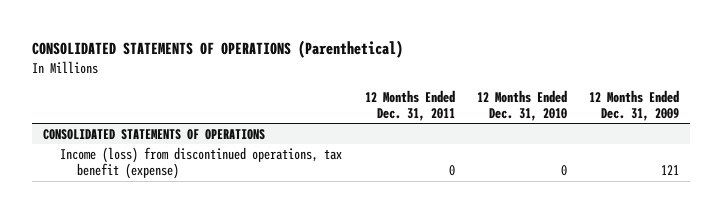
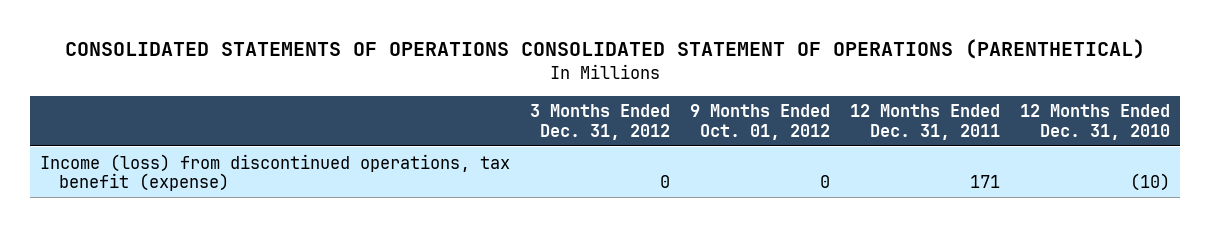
[32,39,404,58] CONSOLIDATED STATEMENTS OF OPERATIONS (Parenthetical) -> [64,38,1145,59] CONSOLIDATED STATEMENTS OF OPERATIONS CONSOLIDATED STATEMENT OF OPERATIONS (PARENTHETICAL)
[588,89,679,122] 12 Months Ended Dec. 31, 2009 -> none
none -> [529,104,670,140] 3 Months Ended Dec. 31, 2012
none -> [689,104,830,140] 9 Months Ended Oct. 01, 2012
[43,128,266,140] CONSOLIDATED STATEMENTS OF OPERATIONS -> none
[448,165,455,177] 0 -> [970,175,1001,189] 171
[560,165,567,177] 0 -> [1130,173,1171,192] (10)

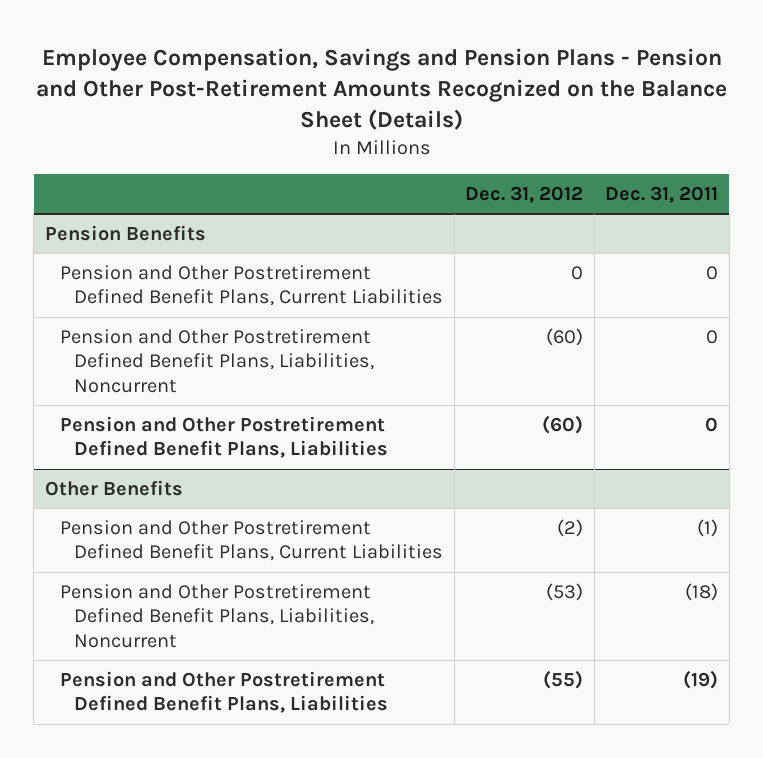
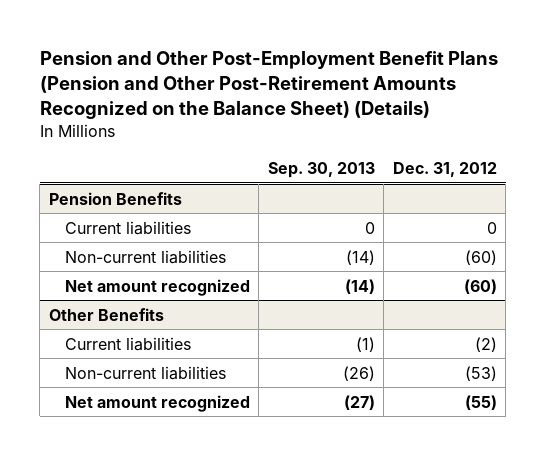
[35,48,727,131] Employee Compensation, Savings and Pension Plans - Pension and Other Post-Retirement Amounts Recognized on the Balance Sheet (Details) -> [39,50,498,120] Pension and Other Post-Employment Benefit Plans (Pension and Other Post-Retirement Amounts Recognized on the Balance Sheet) (Details)
[605,186,719,204] Dec. 31, 2011 -> none
none -> [267,161,375,178] Sep. 30, 2013
[59,264,443,307] Pension and Other Postretirement Defined Benefit Plans, Current Liabilities -> [64,220,191,235] Current liabilities
[59,328,374,394] Pension and Other Postretirement Defined Benefit Plans, Liabilities, Noncurrent -> [64,249,226,264] Non-current liabilities
[59,415,388,459] Pension and Other Postretirement Defined Benefit Plans, Liabilities -> [64,278,250,296] Net amount recognized
[59,519,443,562] Pension and Other Postretirement Defined Benefit Plans, Current Liabilities -> [64,336,191,351] Current liabilities
[59,583,374,649] Pension and Other Postretirement Defined Benefit Plans, Liabilities, Noncurrent -> [64,365,226,380] Non-current liabilities
[59,670,388,714] Pension and Other Postretirement Defined Benefit Plans, Liabilities -> [64,394,250,412] Net amount recognized

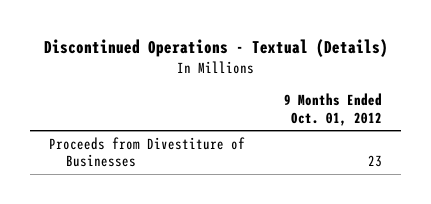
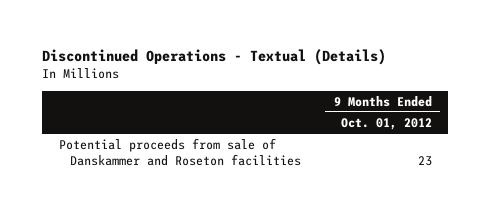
[49,137,246,168] Proceeds from Divestiture of Businesses -> [58,138,301,166] Potential proceeds from sale of Danskammer and Roseton facilities

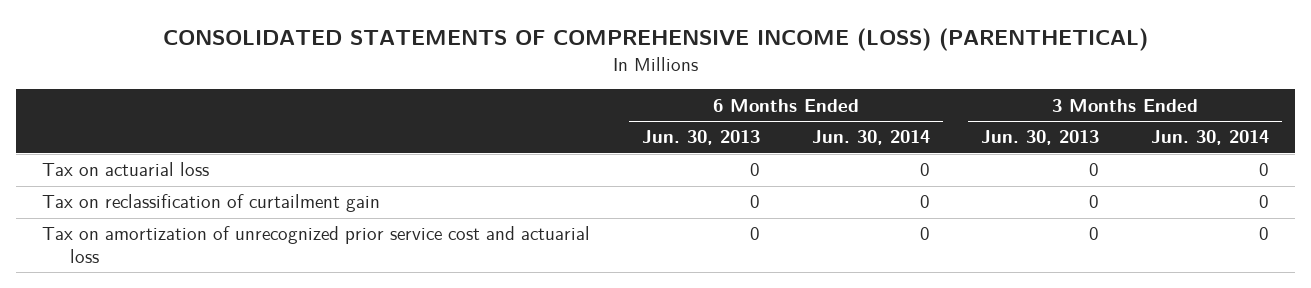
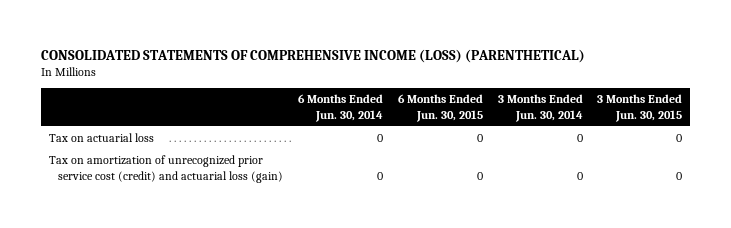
[641,130,760,146] Jun. 30, 2013 -> none
[981,130,1100,146] Jun. 30, 2013 -> none
none -> [397,94,483,122] 6 Months Ended Jun. 30, 2015
none -> [597,94,683,122] 3 Months Ended Jun. 30, 2015
[41,194,380,213] Tax on reclassification of curtailment gain -> none
[41,226,590,264] Tax on amortization of unrecognized prior service cost and actuarial loss -> [48,155,284,183] Tax on amortization of unrecognized prior service cost (credit) and actuarial loss (gain)

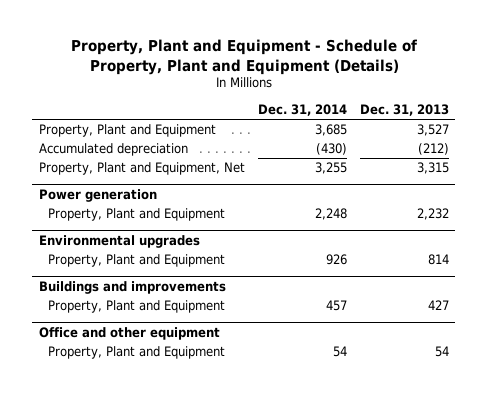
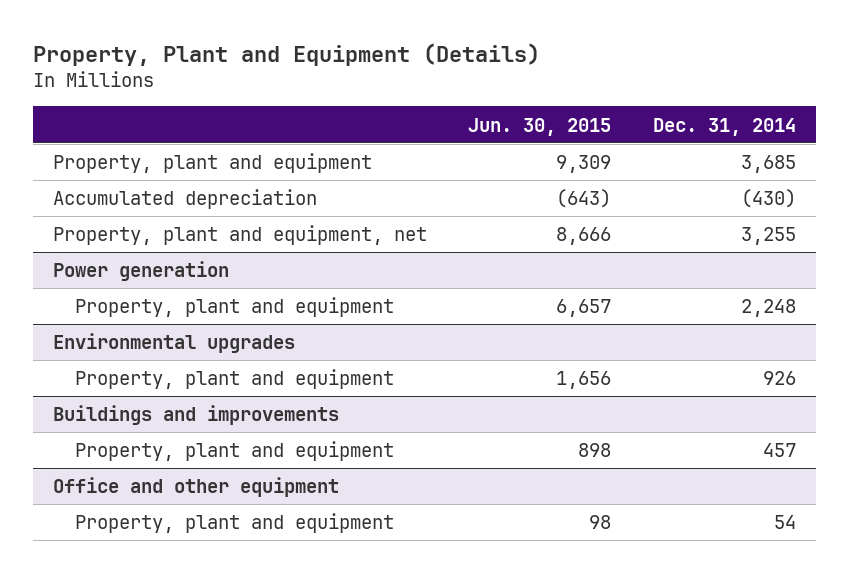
[70,39,417,75] Property, Plant and Equipment - Schedule of Property, Plant and Equipment (Details) -> [32,42,540,66] Property, Plant and Equipment (Details)
[359,104,449,117] Dec. 31, 2013 -> none
none -> [468,117,612,136] Jun. 30, 2015
[38,124,216,138] Property, Plant and Equipment -> [53,153,373,174] Property, plant and equipment
[38,162,245,176] Property, Plant and Equipment, Net -> [53,225,428,246] Property, plant and equipment, net
[47,208,225,222] Property, Plant and Equipment -> [74,297,394,318] Property, plant and equipment
[47,254,225,268] Property, Plant and Equipment -> [74,369,394,390] Property, plant and equipment
[47,300,225,314] Property, Plant and Equipment -> [74,441,394,462] Property, plant and equipment
[47,346,225,360] Property, Plant and Equipment -> [74,513,394,534] Property, plant and equipment

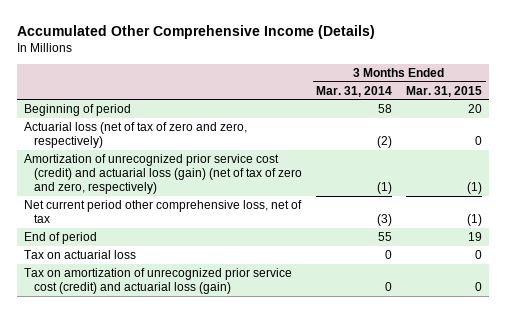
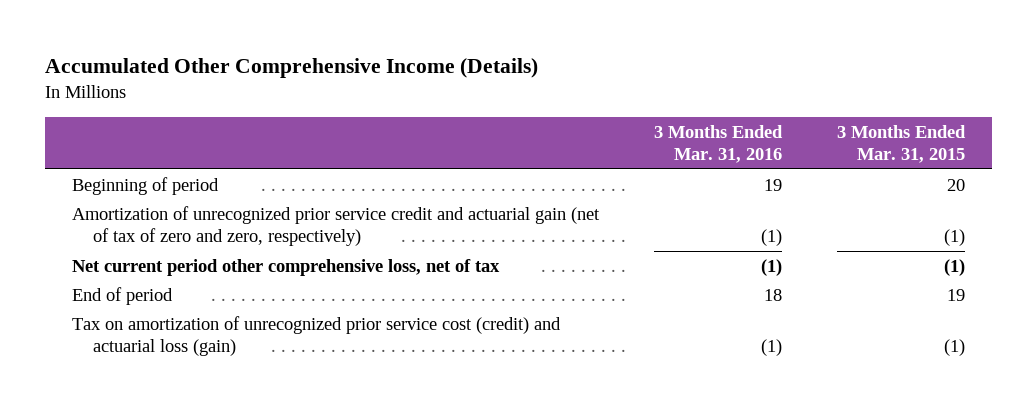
[316,85,393,97] Mar. 31, 2014 -> none
none -> [653,124,783,164] 3 Months Ended Mar. 31, 2016
[23,122,247,149] Actuarial loss (net of tax of zero and zero, respectively) -> none
[23,154,303,195] Amortization of unrecognized prior service cost (credit) and actuarial loss (gain) (net of tax of zero and zero, respectively) -> [71,205,600,247] Amortization of unrecognized prior service credit and actuarial gain (net of tax of zero and zero, respectively)
[23,250,136,260] Tax on actuarial loss -> none
[475,282,483,292] 0 -> [943,339,965,357] (1)

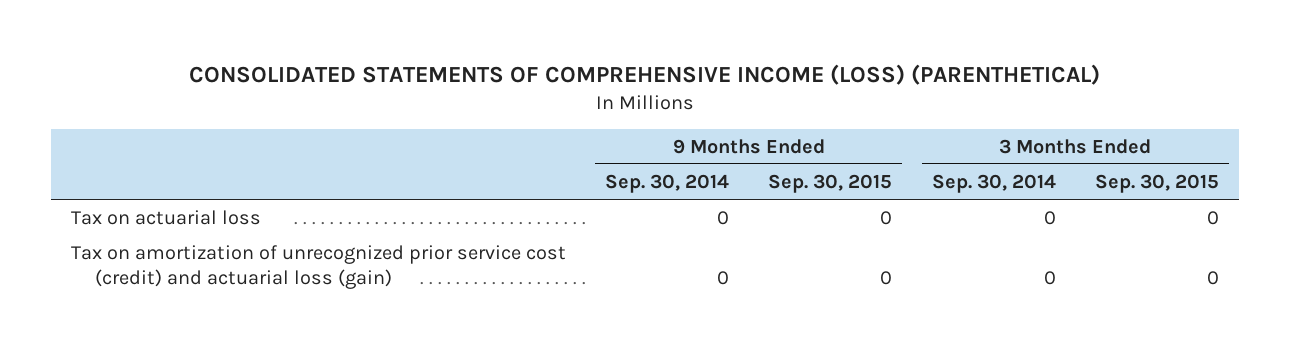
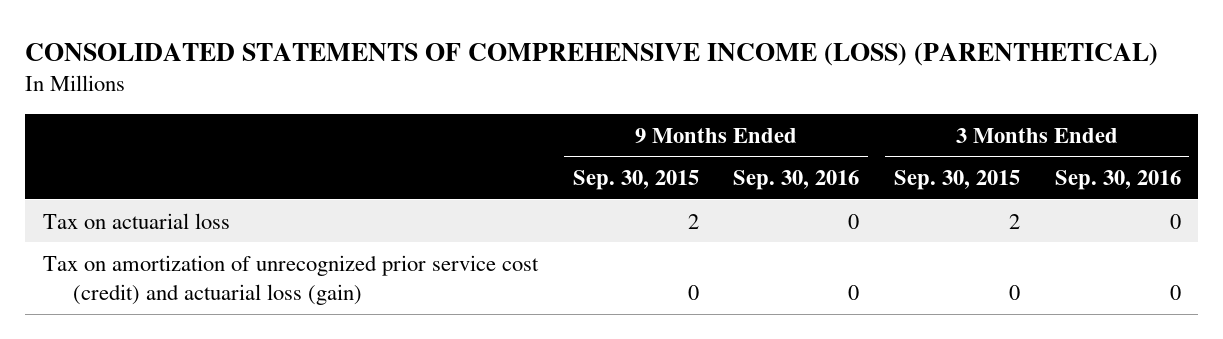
[605,173,730,193] Sep. 30, 2014 -> none
[931,173,1056,193] Sep. 30, 2014 -> none
none -> [733,170,860,191] Sep. 30, 2016
none -> [1054,170,1181,191] Sep. 30, 2016
[880,210,893,225] 0 -> [687,213,699,229] 2
[1206,210,1219,225] 0 -> [1008,213,1020,229] 2

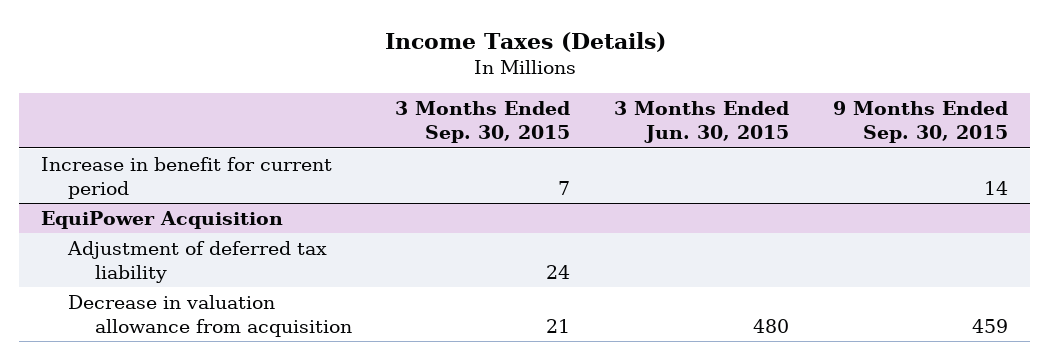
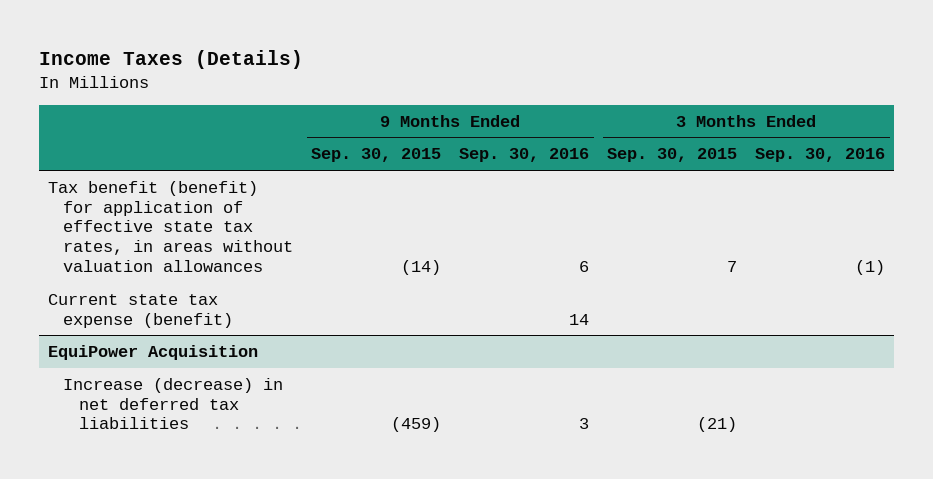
[614,101,790,144] 3 Months Ended Jun. 30, 2015 -> none
none -> [459,148,590,163] Sep. 30, 2016
none -> [755,148,886,163] Sep. 30, 2016
[41,156,333,200] Increase in benefit for current period -> none
none -> [47,180,294,272] Tax benefit (benefit) for application of effective state tax rates, in areas without valuation allowances
none -> [47,293,234,328] Current state tax expense (benefit)
[66,240,327,284] Adjustment of deferred tax liability -> none
[67,294,352,338] Decrease in valuation allowance from acquisition -> none
none -> [63,377,284,430] Increase (decrease) in net deferred tax liabilities

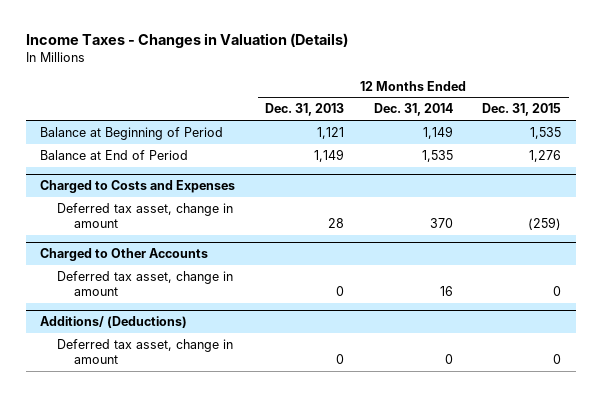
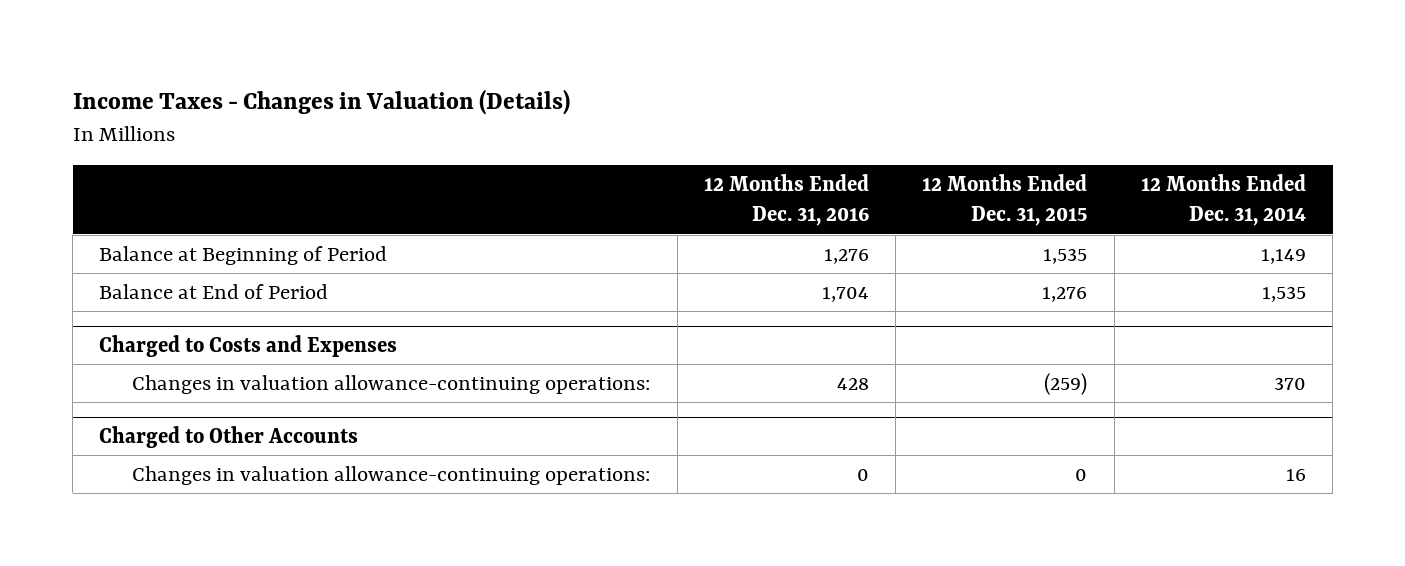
[264,103,344,117] Dec. 31, 2013 -> none
none -> [703,173,869,227] 12 Months Ended Dec. 31, 2016
[57,202,234,228] Deferred tax asset, change in amount -> [132,374,651,394] Changes in valuation allowance-continuing operations:
[40,316,188,329] Additions/ (Deductions) -> none
[57,338,234,364] Deferred tax asset, change in amount -> none
[57,270,234,296] Deferred tax asset, change in amount -> [132,465,651,485] Changes in valuation allowance-continuing operations:

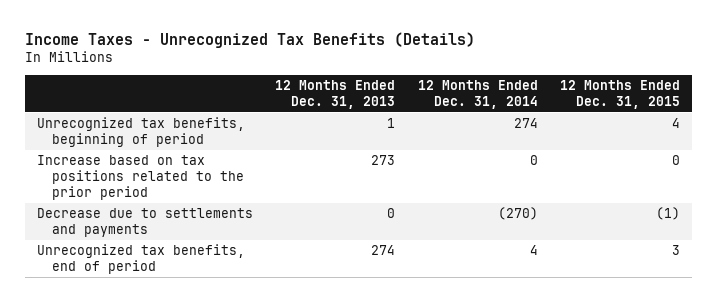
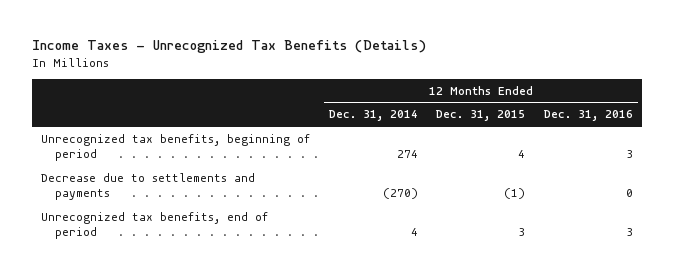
[275,79,396,109] 12 Months Ended Dec. 31, 2013 -> none
none -> [544,110,634,122] Dec. 31, 2016
[36,155,244,200] Increase based on tax positions related to the prior period -> none

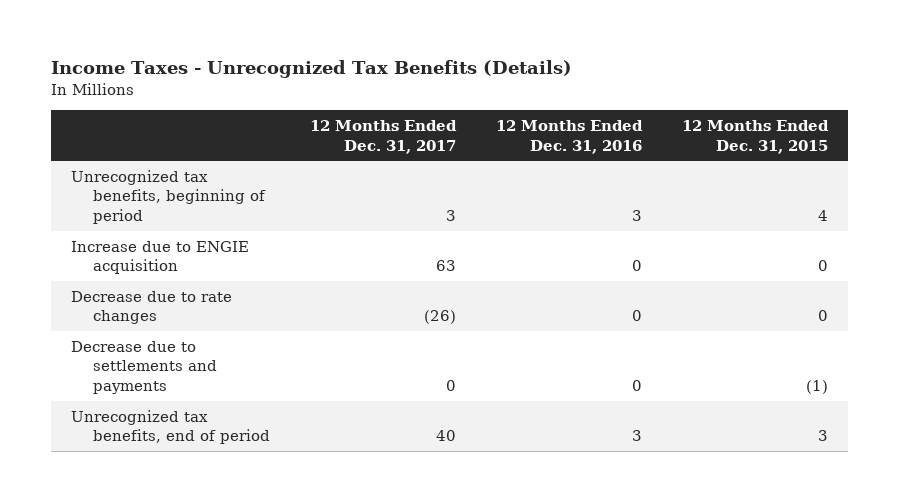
[328,110,418,122] Dec. 31, 2014 -> none
none -> [310,119,458,154] 12 Months Ended Dec. 31, 2017
none -> [70,240,249,275] Increase due to ENGIE acquisition
none -> [70,290,232,325] Decrease due to rate changes

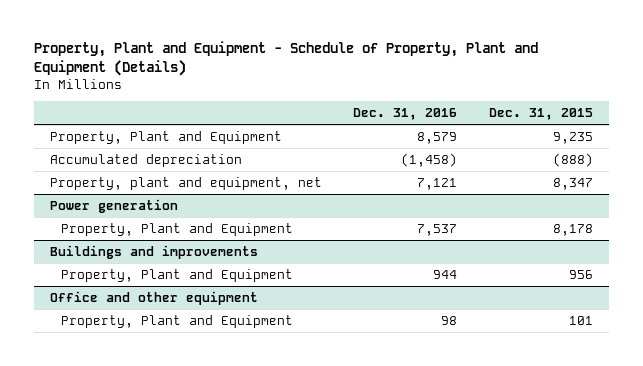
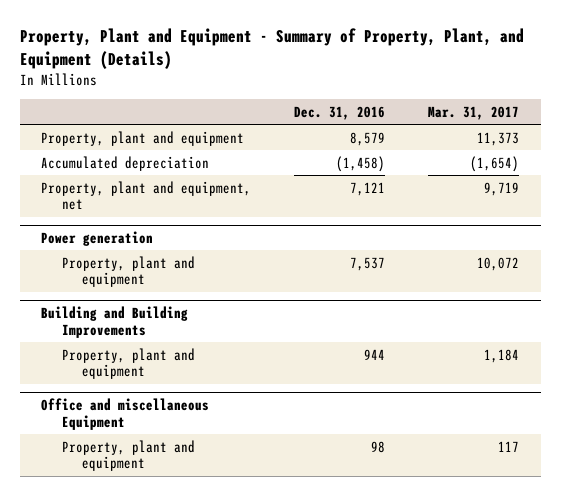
[33,40,538,77] Property, Plant and Equipment - Schedule of Property, Plant and Equipment (Details) -> [19,28,524,69] Property, Plant and Equipment - Summary of Property, Plant, and Equipment (Details)
[489,108,594,121] Dec. 31, 2015 -> none
none -> [428,105,520,120] Mar. 31, 2017
[49,130,282,144] Property, Plant and Equipment -> [41,130,245,146] Property, plant and equipment
[61,222,294,236] Property, Plant and Equipment -> [61,255,195,288] Property, plant and equipment
[49,244,258,259] Buildings and improvements -> [41,306,189,338] Building and Building Improvements
[61,268,294,282] Property, Plant and Equipment -> [61,347,195,380] Property, plant and equipment
[49,290,258,305] Office and other equipment -> [41,398,210,430] Office and miscellaneous Equipment
[61,314,294,328] Property, Plant and Equipment -> [61,439,195,472] Property, plant and equipment

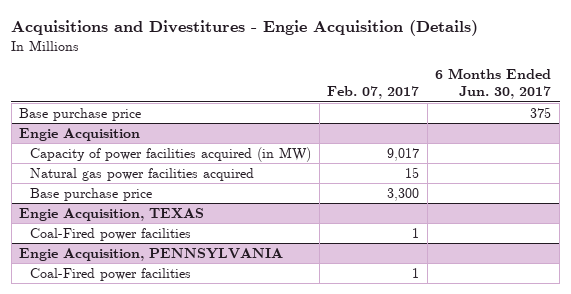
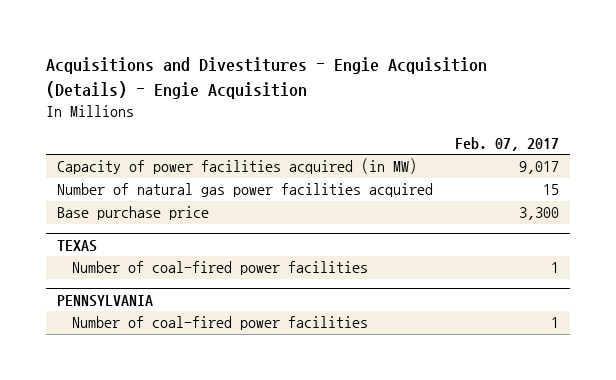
[11,20,479,37] Acquisitions and Divestitures - Engie Acquisition (Details) -> [45,57,487,99] Acquisitions and Divestitures - Engie Acquisition (Details) - Engie Acquisition
[435,68,552,100] 6 Months Ended Jun. 30, 2017 -> none
[19,107,142,121] Base purchase price -> none
[19,127,141,141] Engie Acquisition -> none
[29,167,254,181] Natural gas power facilities acquired -> [56,183,433,198] Number of natural gas power facilities acquired
[19,207,205,221] Engie Acquisition, TEXAS -> none
[19,247,284,261] Engie Acquisition, PENNSYLVANIA -> none
none -> [56,239,97,252] TEXAS
[29,227,191,241] Coal-Fired power facilities -> [72,261,369,276] Number of coal-fired power facilities
none -> [56,294,153,307] PENNSYLVANIA
[29,267,191,281] Coal-Fired power facilities -> [72,316,369,331] Number of coal-fired power facilities

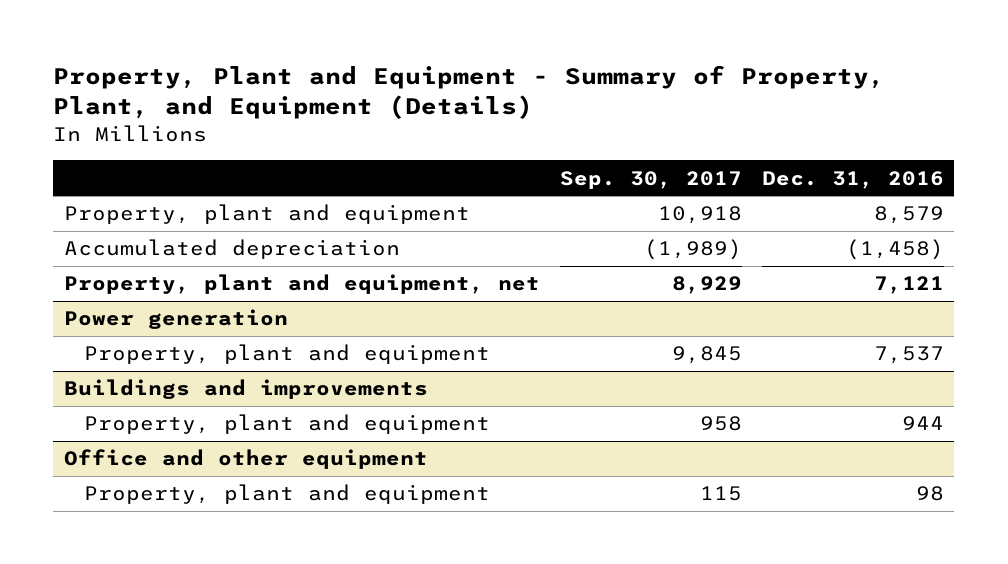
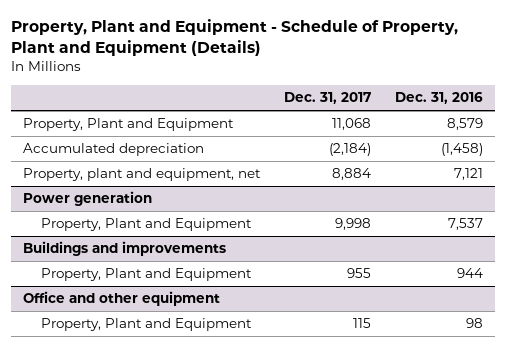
[53,64,886,120] Property, Plant and Equipment - Summary of Property, Plant, and Equipment (Details) -> [10,18,458,57] Property, Plant and Equipment - Schedule of Property, Plant and Equipment (Details)
[559,170,742,189] Sep. 30, 2017 -> none
none -> [284,92,372,105] Dec. 31, 2017
[63,204,470,225] Property, plant and equipment -> [22,118,234,132] Property, Plant and Equipment
[84,344,491,365] Property, plant and equipment -> [41,218,253,232] Property, Plant and Equipment
[84,414,491,435] Property, plant and equipment -> [41,268,253,282] Property, Plant and Equipment
[84,484,491,505] Property, plant and equipment -> [41,318,253,332] Property, Plant and Equipment

